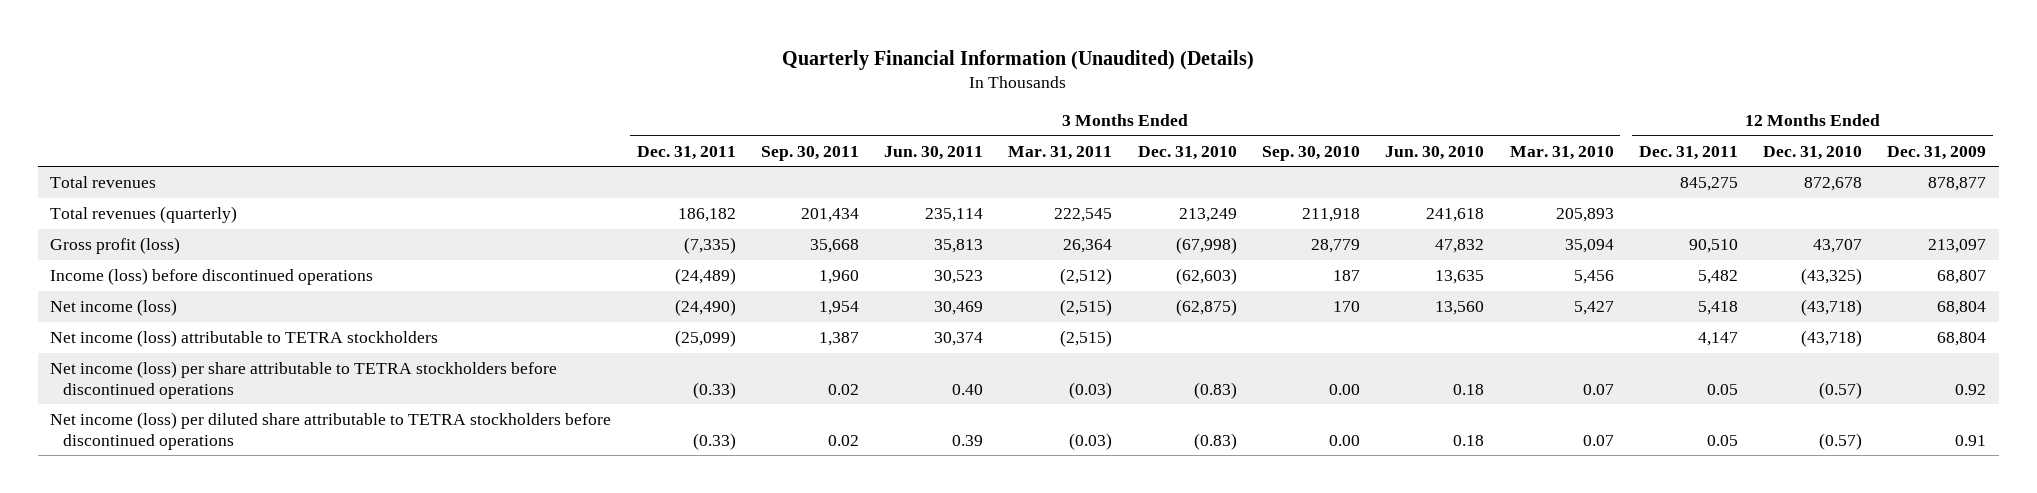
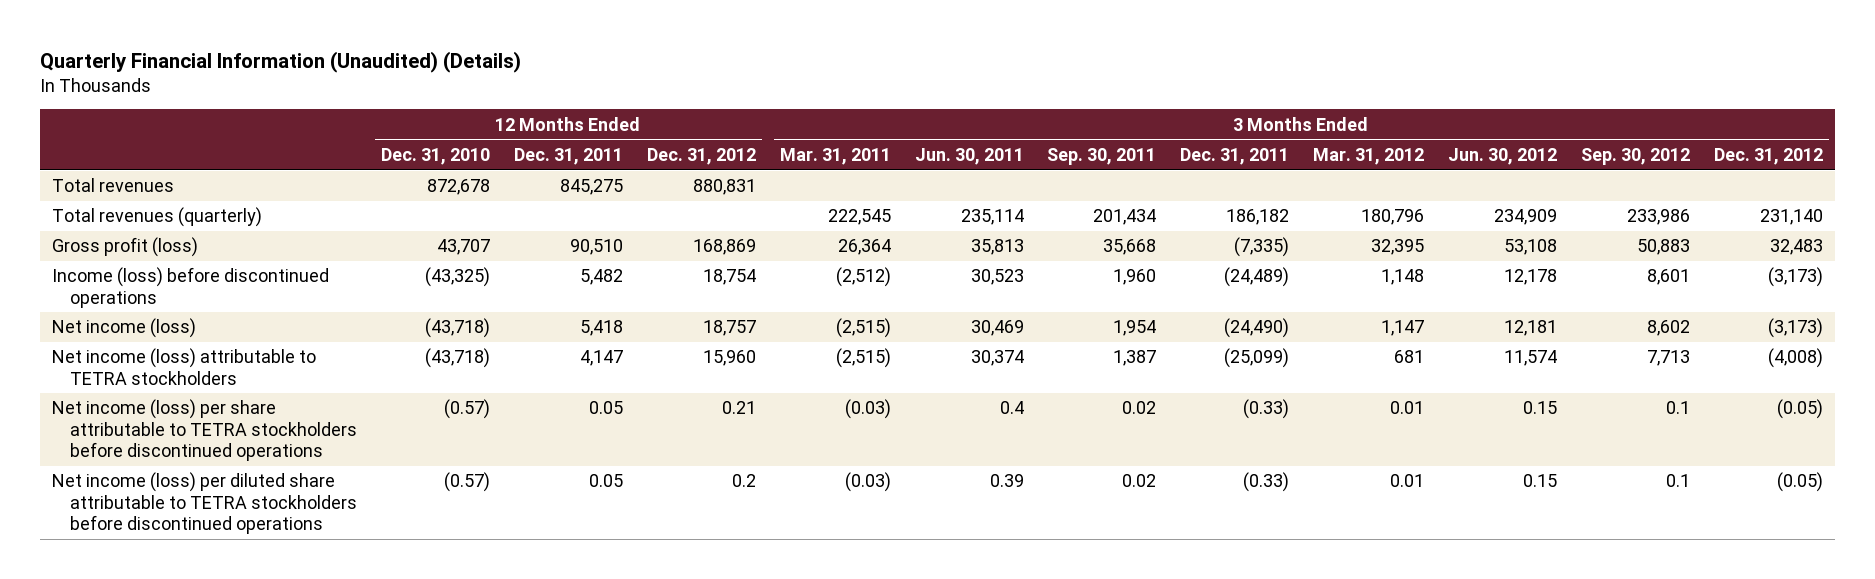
[1137,145,1237,160] Dec. 31, 2010 -> none
[1261,145,1360,161] Sep. 30, 2010 -> none
[1385,145,1485,160] Jun. 30, 2010 -> none
[1509,145,1614,160] Mar. 31, 2010 -> none
[1887,145,1987,160] Dec. 31, 2009 -> none
none -> [646,147,756,165] Dec. 31, 2012
none -> [1313,147,1425,165] Mar. 31, 2012
none -> [1448,147,1558,165] Jun. 30, 2012
none -> [1581,147,1691,165] Sep. 30, 2012
none -> [1713,147,1823,165] Dec. 31, 2012
[952,383,984,395] 0.40 -> [999,401,1024,415] 0.4

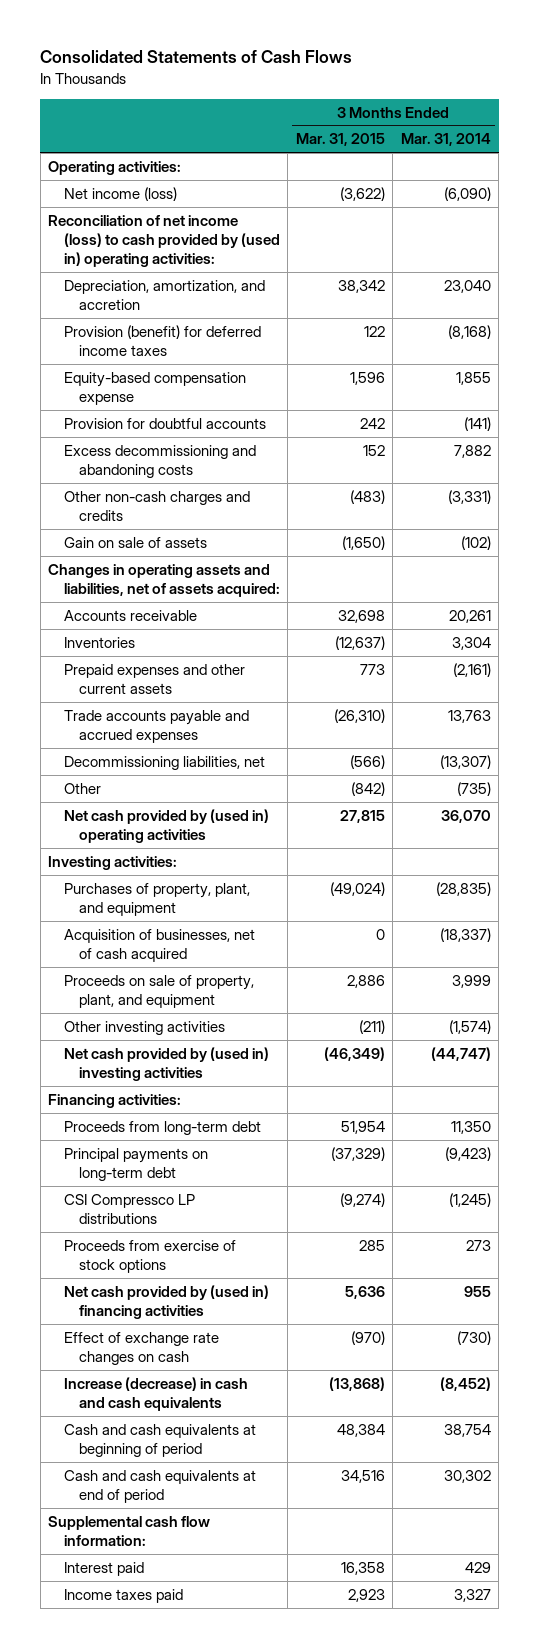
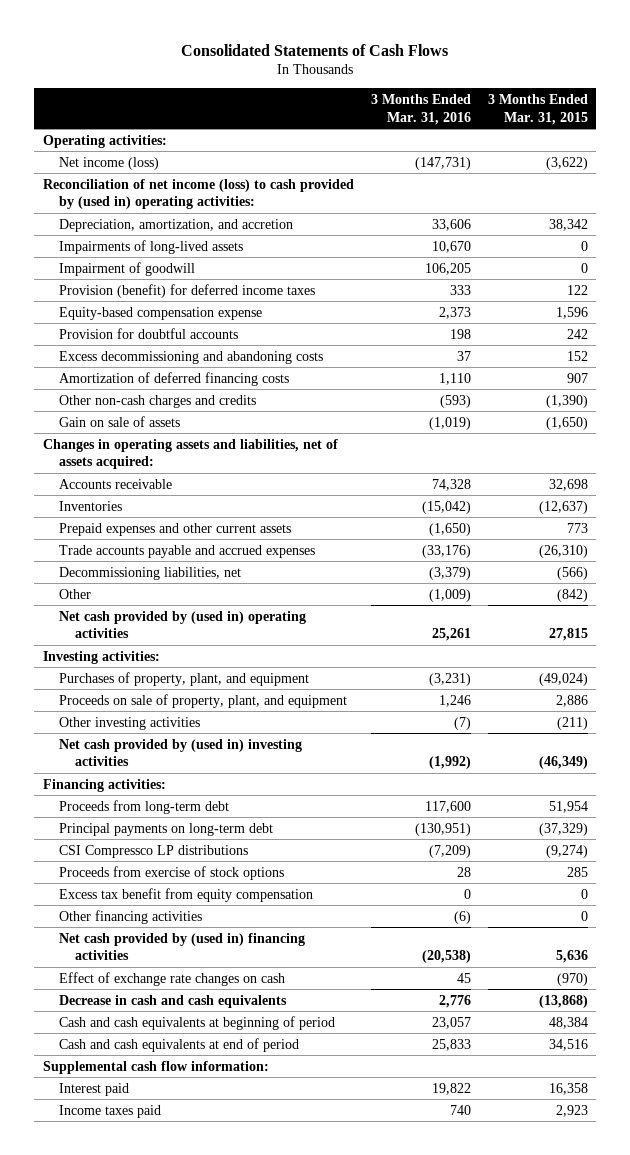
[400,133,491,147] Mar. 31, 2014 -> none
none -> [370,93,471,125] 3 Months Ended Mar. 31, 2016
none -> [58,239,243,254] Impairments of long-lived assets
none -> [58,261,195,276] Impairment of goodwill
none -> [58,371,289,386] Amortization of deferred financing costs
[349,489,385,504] (483) -> [545,394,588,408] (1,390)
[63,928,255,962] Acquisition of businesses, net of cash acquired -> none
none -> [58,887,313,902] Excess tax benefit from equity compensation
none -> [58,909,202,924] Other financing activities
[63,1376,248,1411] Increase (decrease) in cash and cash equivalents -> [58,994,287,1008] Decrease in cash and cash equivalents

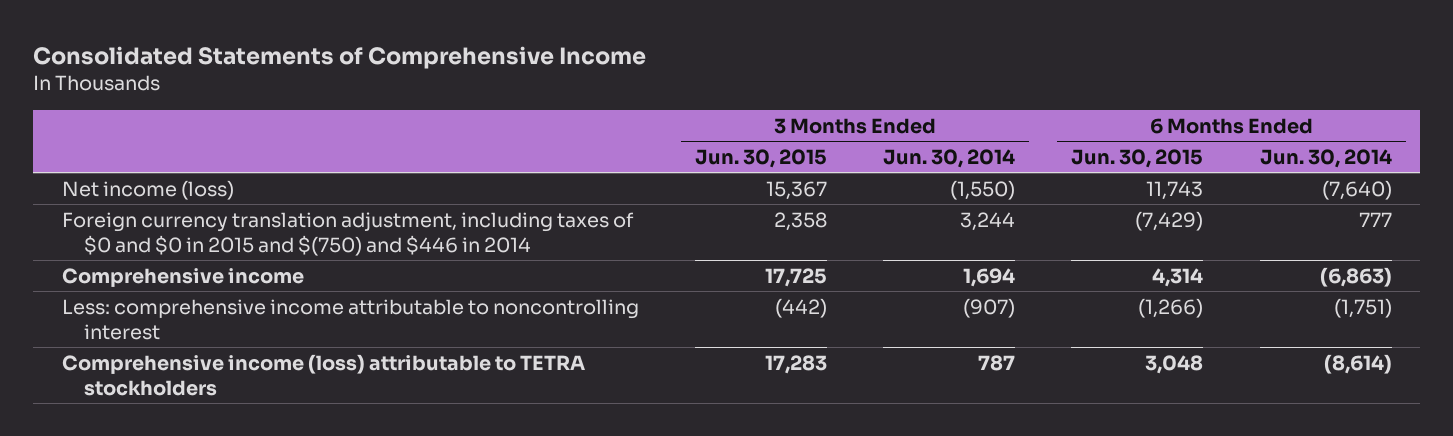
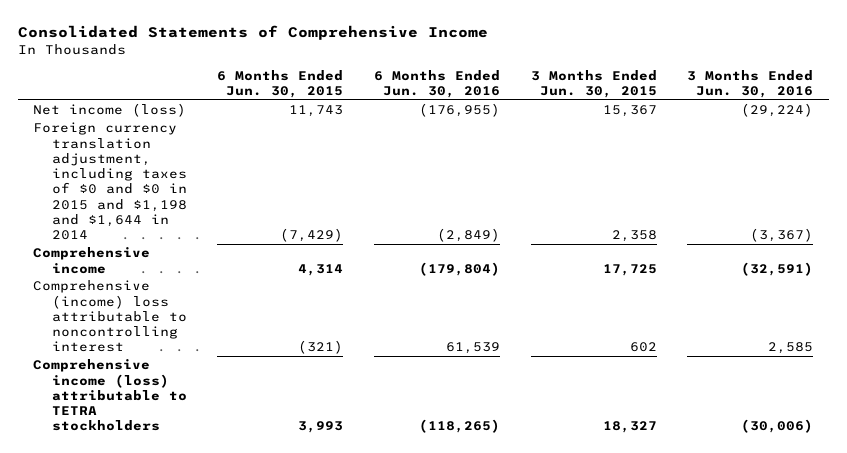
[883,149,1016,169] Jun. 30, 2014 -> none
[1259,149,1392,169] Jun. 30, 2014 -> none
none -> [373,69,500,98] 6 Months Ended Jun. 30, 2016
none -> [687,69,814,98] 3 Months Ended Jun. 30, 2016
[61,211,634,256] Foreign currency translation adjustment, including taxes of $0 and $0 in 2015 and $(750) and $446 in 2014 -> [33,122,187,241] Foreign currency translation adjustment, including taxes of $0 and $0 in 2015 and $1,198 and $1,644 in 2014
[61,298,639,340] Less: comprehensive income attributable to noncontrolling interest -> [33,280,187,353] Comprehensive (income) loss attributable to noncontrolling interest
[774,297,827,318] (442) -> [629,342,657,353] 602
[1138,297,1204,318] (1,266) -> [298,340,344,355] (321)
[764,354,827,374] 17,283 -> [602,421,657,434] 18,327
[1145,354,1204,374] 3,048 -> [298,421,344,434] 3,993

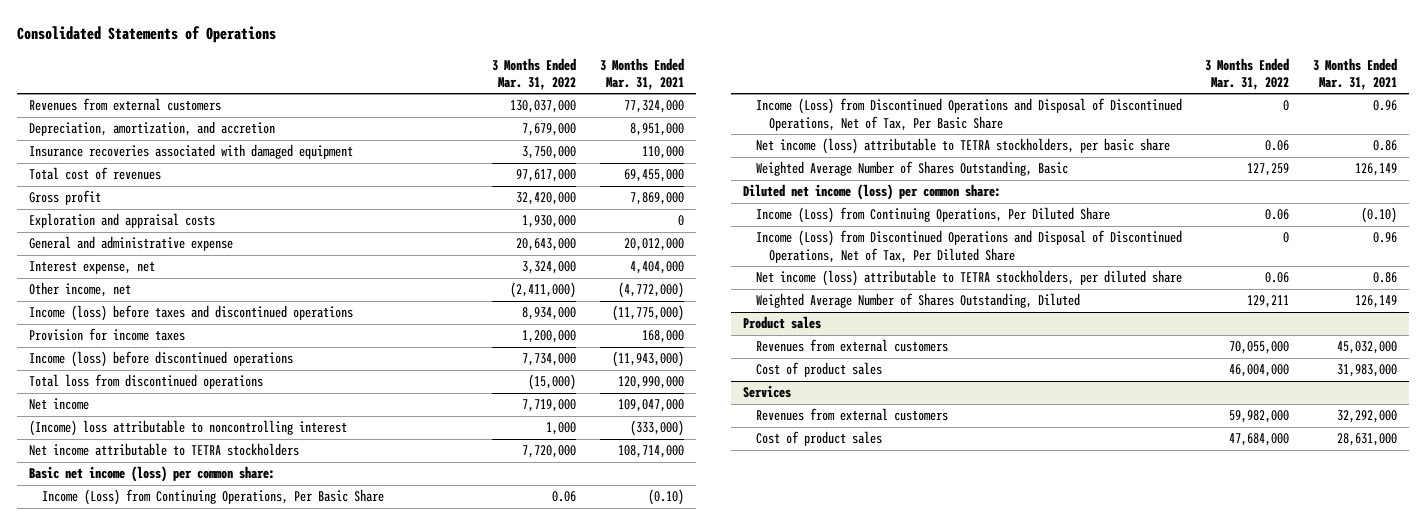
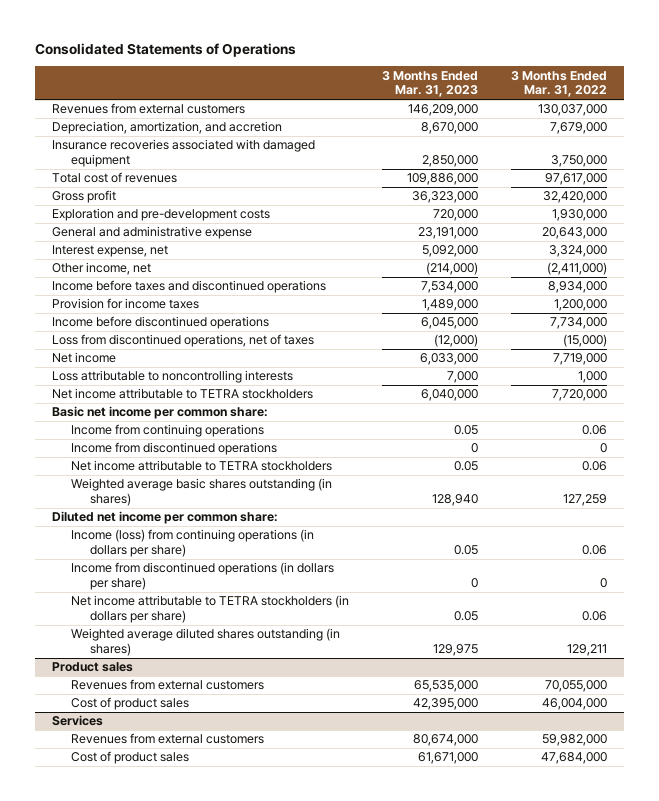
[599,57,684,90] 3 Months Ended Mar. 31, 2021 -> none
none -> [382,70,479,98] 3 Months Ended Mar. 31, 2023
[29,213,216,229] Exploration and appraisal costs -> [51,208,270,222] Exploration and pre-development costs
[29,305,354,322] Income (loss) before taxes and discontinued operations -> [51,280,326,294] Income before taxes and discontinued operations
[29,351,294,368] Income (loss) before discontinued operations -> [51,316,269,330] Income before discontinued operations
[29,374,264,390] Total loss from discontinued operations -> [51,334,314,348] Loss from discontinued operations, net of taxes
[29,420,348,437] (Income) loss attributable to noncontrolling interest -> [51,370,293,384] Loss attributable to noncontrolling interests
[29,466,276,483] Basic net income (loss) per common share: -> [51,406,268,420] Basic net income per common share:
[42,489,385,506] Income (Loss) from Continuing Operations, Per Basic Share -> [70,424,264,438] Income from continuing operations
[755,98,1182,131] Income (Loss) from Discontinued Operations and Disposal of Discontinued Operations, Net of Tax, Per Basic Share -> [70,442,277,456] Income from discontinued operations
[755,138,1170,155] Net income (loss) attributable to TETRA stockholders, per basic share -> [70,460,332,472] Net income attributable to TETRA stockholders
[755,161,1068,177] Weighted Average Number of Shares Outstanding, Basic -> [70,478,332,506] Weighted average basic shares outstanding (in shares)
[742,184,1001,201] Diluted net income (loss) per common share: -> [51,511,278,525] Diluted net income per common share:
[755,207,1110,224] Income (Loss) from Continuing Operations, Per Diluted Share -> [70,529,314,557] Income (loss) from continuing operations (in dollars per share)
[755,230,1182,263] Income (Loss) from Discontinued Operations and Disposal of Discontinued Operations, Net of Tax, Per Diluted Share -> [70,562,334,590] Income from discontinued operations (in dollars per share)
[755,270,1182,287] Net income (loss) attributable to TETRA stockholders, per diluted share -> [70,595,349,623] Net income attributable to TETRA stockholders (in dollars per share)
[755,293,1080,309] Weighted Average Number of Shares Outstanding, Diluted -> [70,628,340,656] Weighted average diluted shares outstanding (in shares)

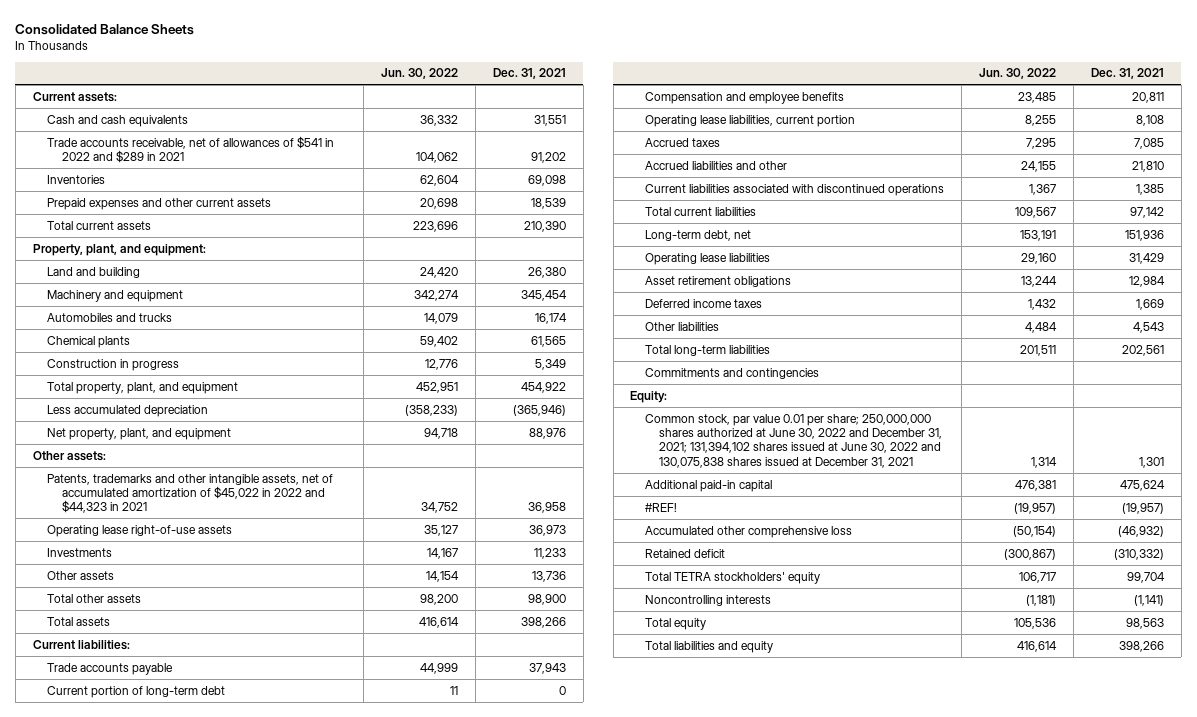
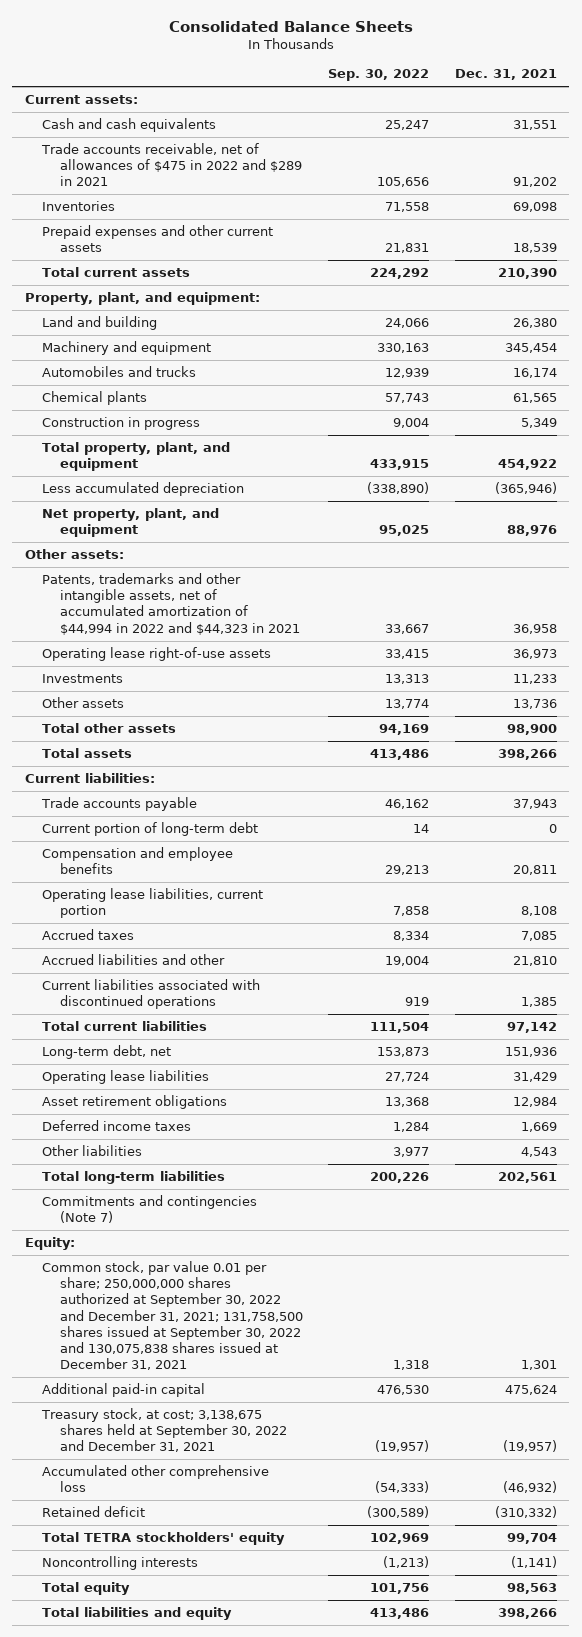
[381,68,459,80] Jun. 30, 2022 -> none
none -> [328,69,430,82] Sep. 30, 2022
[47,135,335,163] Trade accounts receivable, net of allowances of $541 in 2022 and $289 in 2021 -> [41,143,302,187] Trade accounts receivable, net of allowances of $475 in 2022 and $289 in 2021
[47,473,334,514] Patents, trademarks and other intangible assets, net of accumulated amortization of $45,022 in 2022 and $44,323 in 2021 -> [42,573,300,635] Patents, trademarks and other intangible assets, net of accumulated amortization of $44,994 in 2022 and $44,323 in 2021
[644,367,819,379] Commitments and contingencies -> [42,1195,258,1224] Commitments and contingencies (Note 7)
[644,413,943,468] Common stock, par value 0.01 per share; 250,000,000 shares authorized at June 30, 2022 and December 31, 2021; 131,394,102 shares issued at June 30, 2022 and 130,075,838 shares issued at December 31, 2021 -> [42,1261,303,1371] Common stock, par value 0.01 per share; 250,000,000 shares authorized at September 30, 2022 and December 31, 2021; 131,758,500 shares issued at September 30, 2022 and 130,075,838 shares issued at December 31, 2021
[644,502,677,512] #REF! -> [41,1408,287,1453] Treasury stock, at cost; 3,138,675 shares held at September 30, 2022 and December 31, 2021

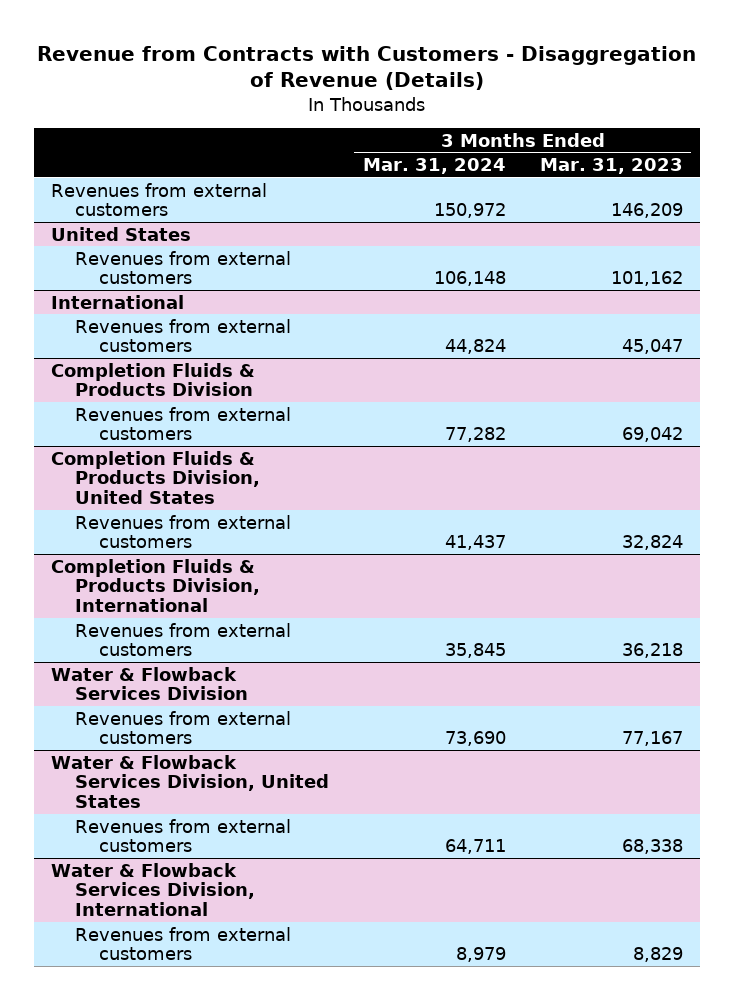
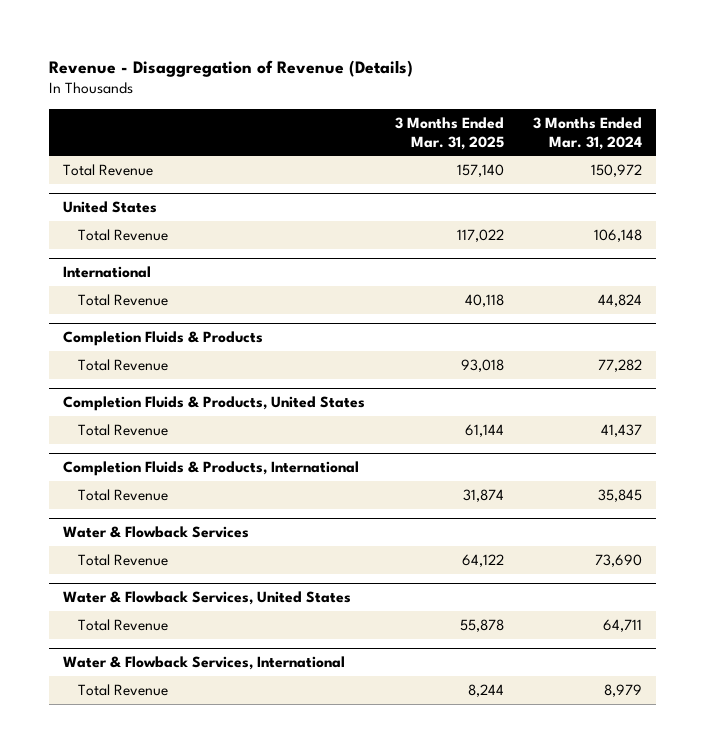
[36,45,696,91] Revenue from Contracts with Customers - Disaggregation of Revenue (Details) -> [48,59,413,77] Revenue - Disaggregation of Revenue (Details)
[539,158,683,175] Mar. 31, 2023 -> none
none -> [394,116,504,150] 3 Months Ended Mar. 31, 2025
[50,182,267,217] Revenues from external customers -> [63,164,154,177] Total Revenue
[74,250,291,285] Revenues from external customers -> [77,229,168,242] Total Revenue
[74,318,291,353] Revenues from external customers -> [77,294,168,307] Total Revenue
[50,362,255,397] Completion Fluids & Products Division -> [63,331,264,347] Completion Fluids & Products
[74,406,291,441] Revenues from external customers -> [77,359,168,372] Total Revenue
[50,450,260,505] Completion Fluids & Products Division, United States -> [63,396,366,412] Completion Fluids & Products, United States
[74,514,291,549] Revenues from external customers -> [77,424,168,437] Total Revenue
[50,558,260,613] Completion Fluids & Products Division, International -> [63,461,360,477] Completion Fluids & Products, International
[74,622,291,657] Revenues from external customers -> [77,489,168,502] Total Revenue
[50,666,248,701] Water & Flowback Services Division -> [63,526,250,539] Water & Flowback Services
[74,710,291,745] Revenues from external customers -> [77,554,168,567] Total Revenue
[50,754,329,809] Water & Flowback Services Division, United States -> [63,591,352,606] Water & Flowback Services, United States
[74,818,291,853] Revenues from external customers -> [77,619,168,632] Total Revenue
[50,862,255,917] Water & Flowback Services Division, International -> [63,656,346,671] Water & Flowback Services, International
[74,926,291,961] Revenues from external customers -> [77,684,168,697] Total Revenue

